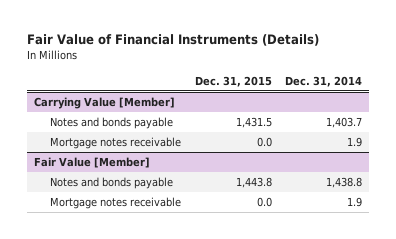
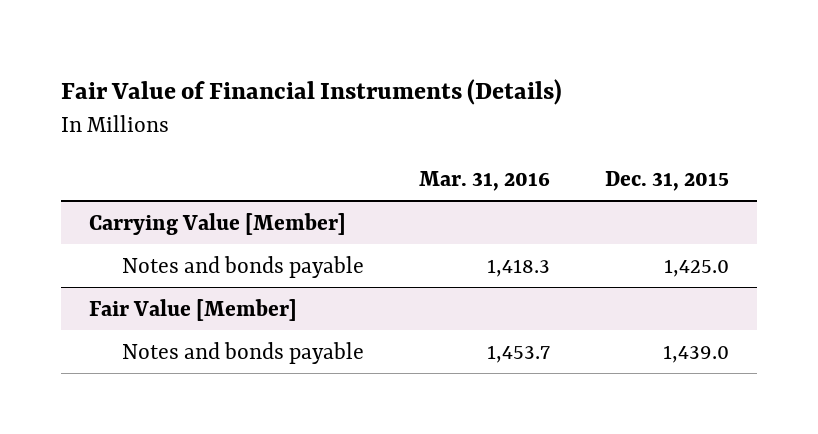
[285,75,363,87] Dec. 31, 2014 -> none
none -> [419,170,551,191] Mar. 31, 2016
[50,137,182,150] Mortgage notes receivable -> none
[235,117,272,129] 1,431.5 -> [664,258,730,277] 1,425.0
[50,197,182,210] Mortgage notes receivable -> none
[235,177,272,189] 1,443.8 -> [663,344,730,363] 1,439.0

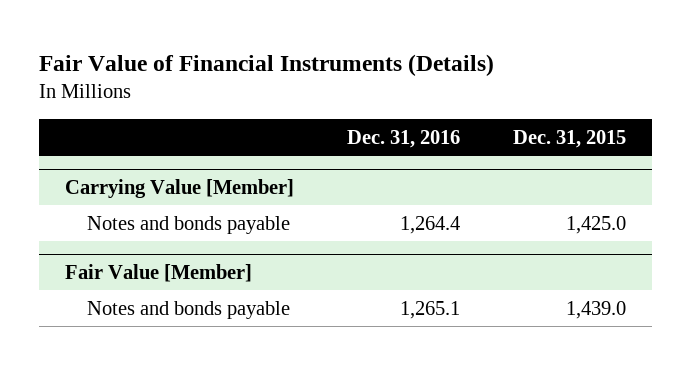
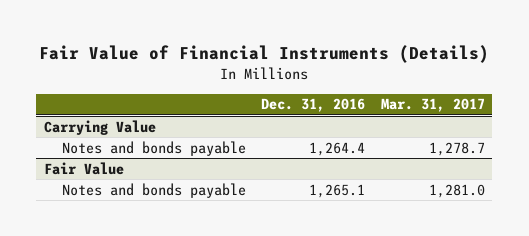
[512,129,626,148] Dec. 31, 2015 -> none
none -> [380,98,485,113] Mar. 31, 2017
[65,178,295,198] Carrying Value [Member] -> [44,119,157,135] Carrying Value
[65,263,253,282] Fair Value [Member] -> [44,161,125,175] Fair Value

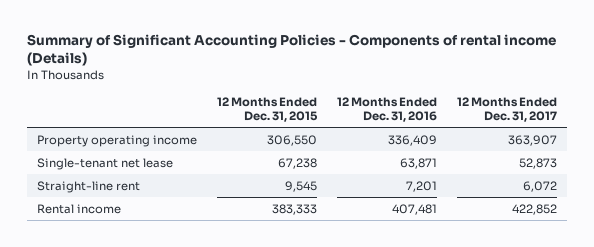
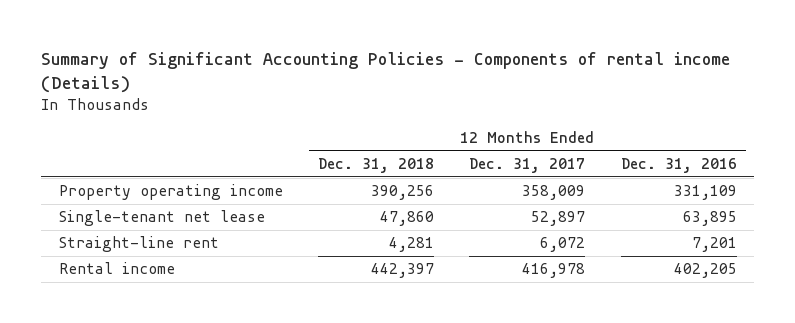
[216,97,318,123] 12 Months Ended Dec. 31, 2015 -> none
none -> [317,158,434,174] Dec. 31, 2018
[387,134,437,146] 336,409 -> [673,185,737,201] 331,109
[508,134,558,146] 363,907 -> [522,185,586,201] 358,009
[399,157,437,169] 63,871 -> [682,211,737,227] 63,895
[519,157,558,169] 52,873 -> [531,211,586,227] 52,897
[391,203,437,215] 407,481 -> [673,263,737,279] 402,205
[512,203,558,215] 422,852 -> [522,263,586,279] 416,978

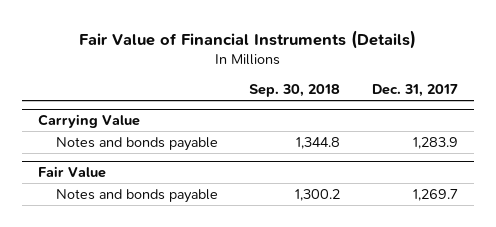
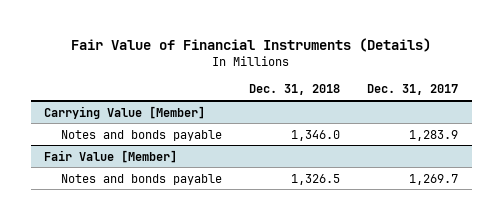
[249,84,341,98] Sep. 30, 2018 -> none
none -> [249,84,341,96] Dec. 31, 2018
[38,114,141,129] Carrying Value -> [44,105,206,119] Carrying Value [Member]
[38,166,107,179] Fair Value -> [44,149,178,163] Fair Value [Member]

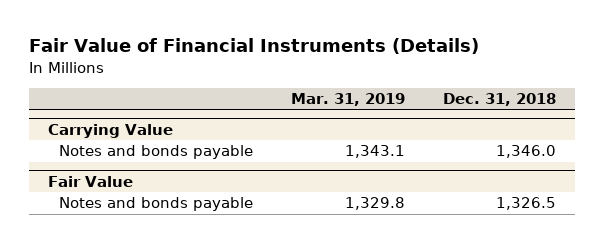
[367,84,459,96] Dec. 31, 2017 -> none
none -> [291,93,406,107] Mar. 31, 2019
[44,105,206,119] Carrying Value [Member] -> [48,123,174,138] Carrying Value
[44,149,178,163] Fair Value [Member] -> [48,175,134,187] Fair Value

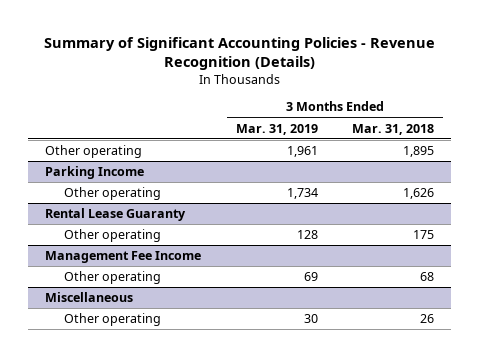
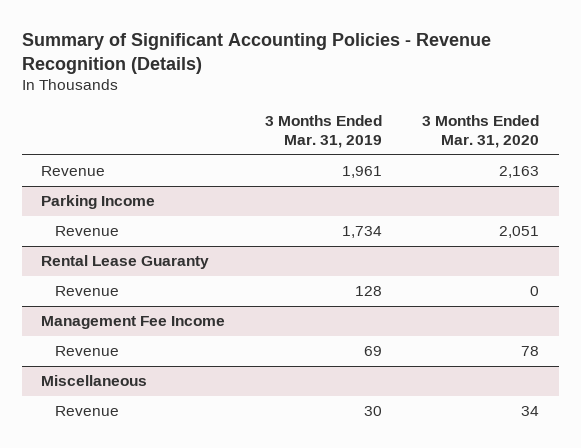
[352,123,435,135] Mar. 31, 2018 -> none
none -> [422,115,540,149] 3 Months Ended Mar. 31, 2020
[45,145,143,159] Other operating -> [41,166,106,177] Revenue
[63,187,161,201] Other operating -> [55,226,120,237] Revenue
[63,229,161,243] Other operating -> [55,286,120,297] Revenue
[63,271,161,285] Other operating -> [55,346,120,357] Revenue
[63,313,161,327] Other operating -> [55,406,120,417] Revenue

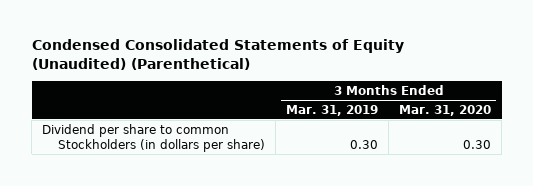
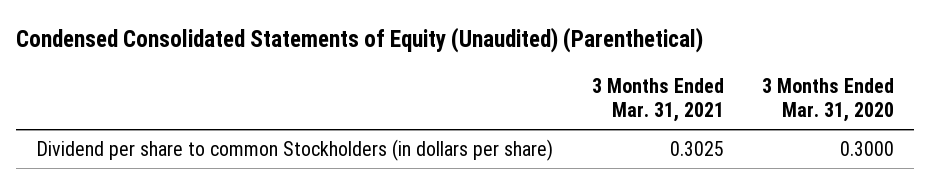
[286,104,379,116] Mar. 31, 2019 -> none
none -> [591,78,724,123] 3 Months Ended Mar. 31, 2021
[463,140,492,150] 0.30 -> [840,141,895,157] 0.3000

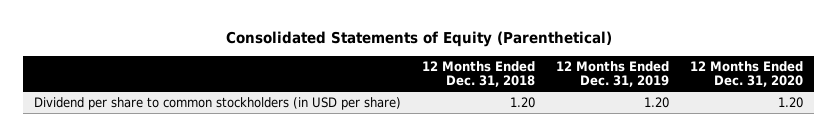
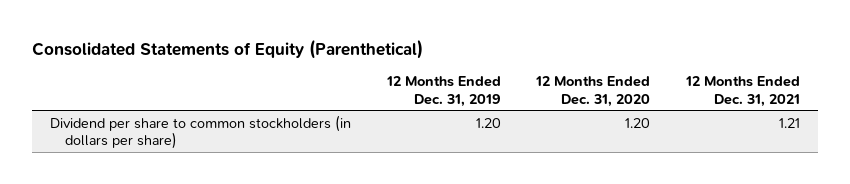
[422,60,536,88] 12 Months Ended Dec. 31, 2018 -> none
none -> [684,76,800,107] 12 Months Ended Dec. 31, 2021
[33,96,401,110] Dividend per share to common stockholders (in USD per share) -> [50,114,352,150] Dividend per share to common stockholders (in dollars per share)

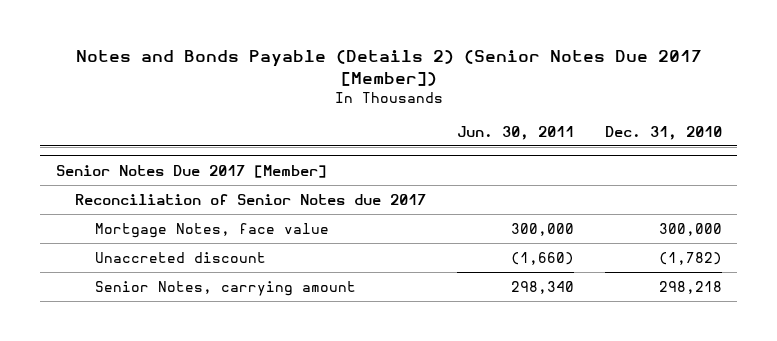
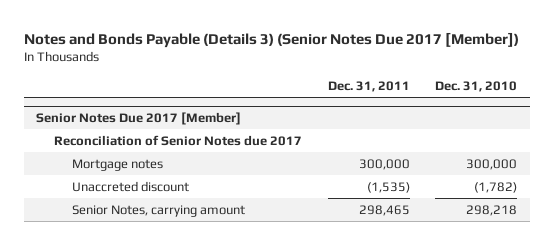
[75,50,702,86] Notes and Bonds Payable (Details 2) (Senior Notes Due 2017 [Member]) -> [23,31,519,48] Notes and Bonds Payable (Details 3) (Senior Notes Due 2017 [Member])
[457,125,575,140] Jun. 30, 2011 -> none
none -> [327,80,410,92] Dec. 31, 2011
[95,222,330,238] Mortgage Notes, face value -> [71,158,163,171] Mortgage notes

